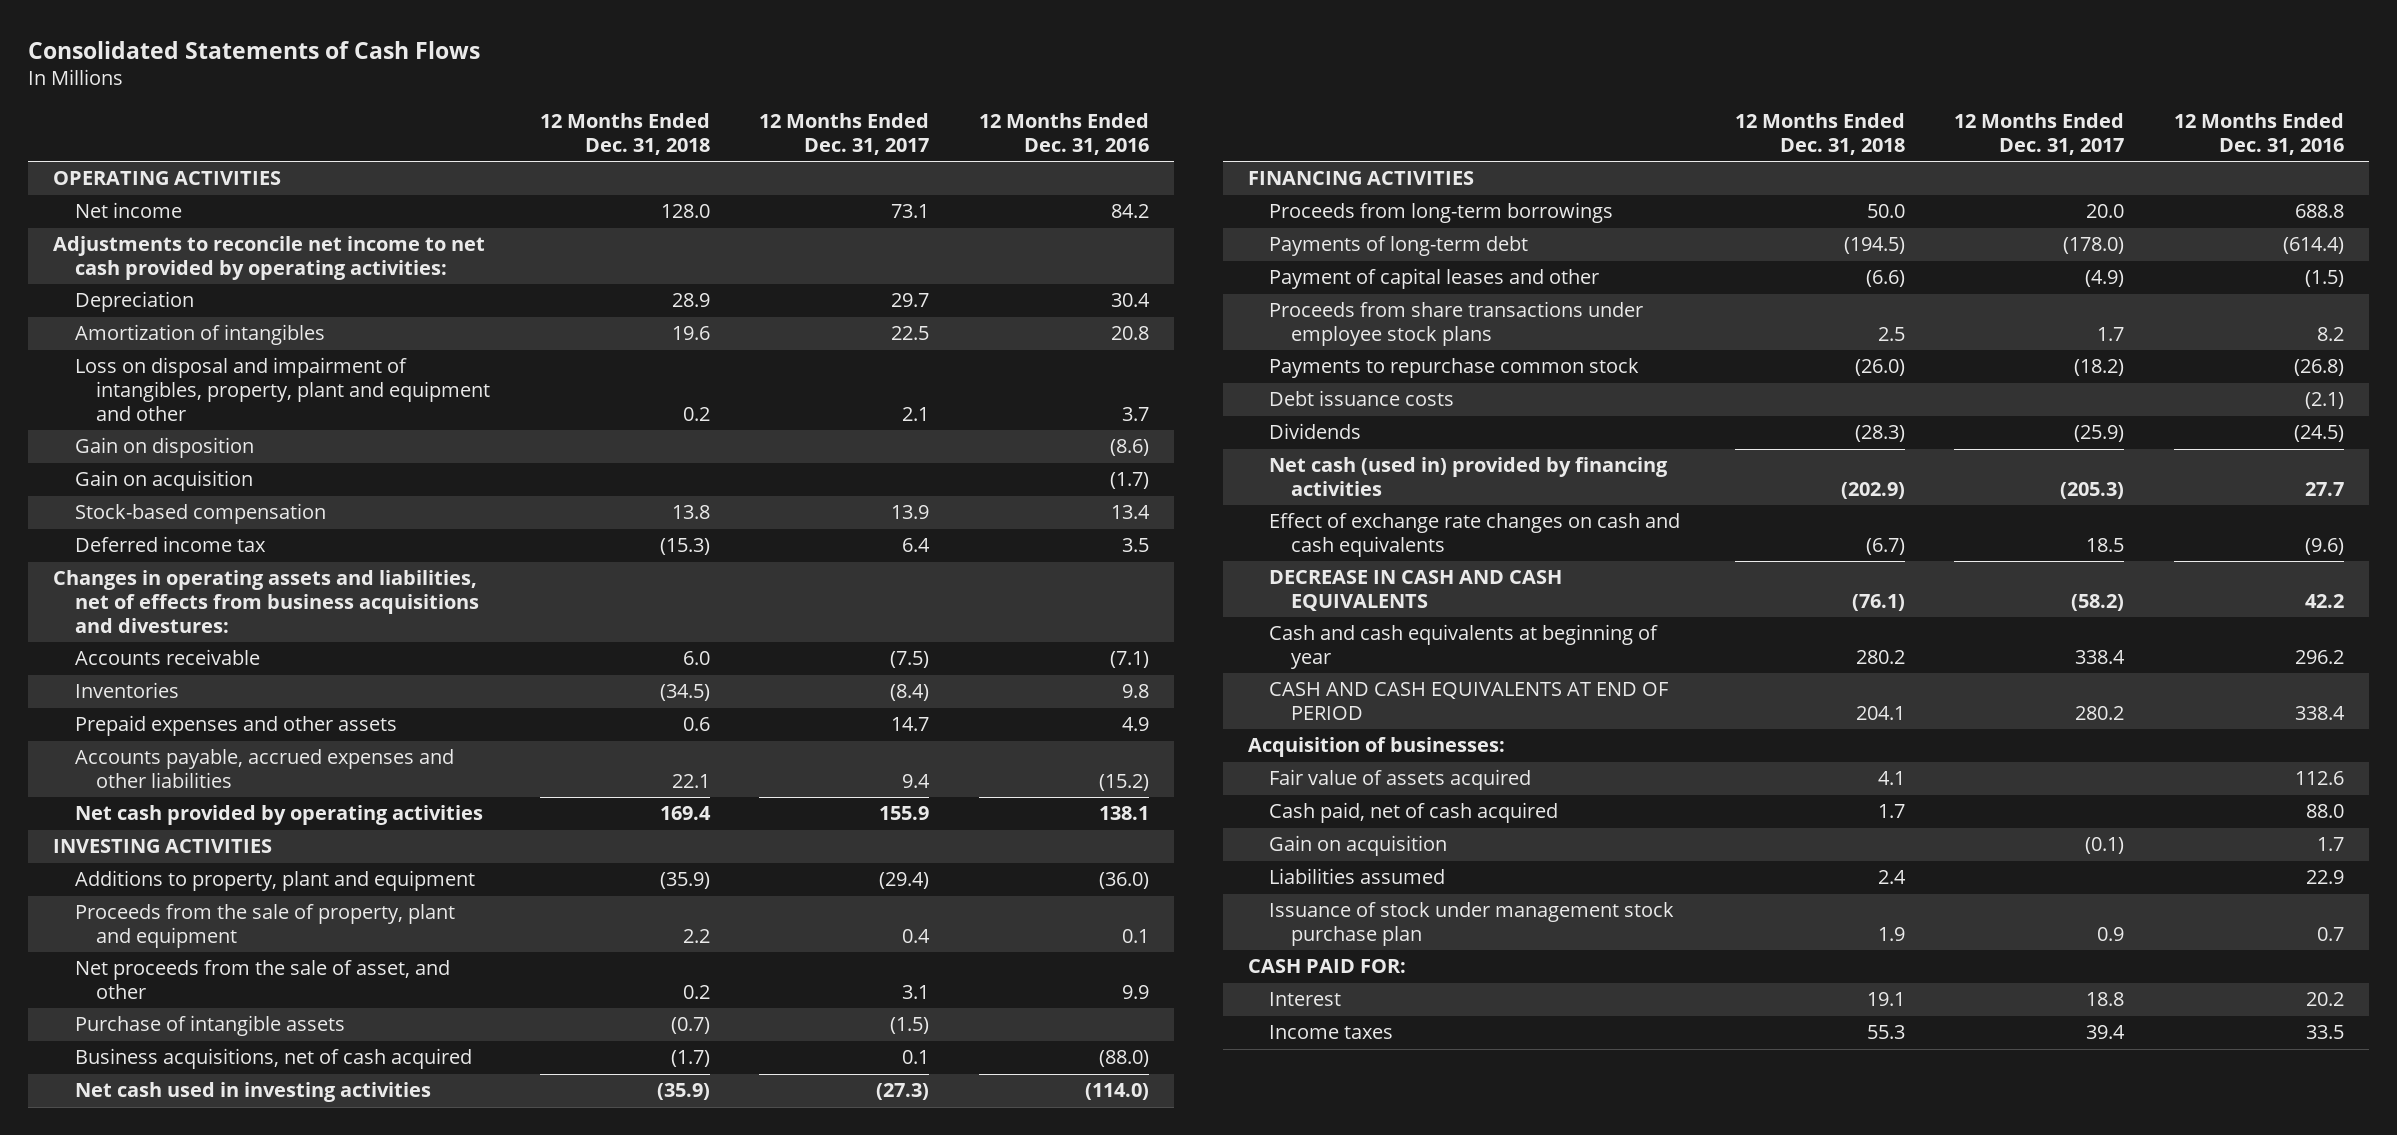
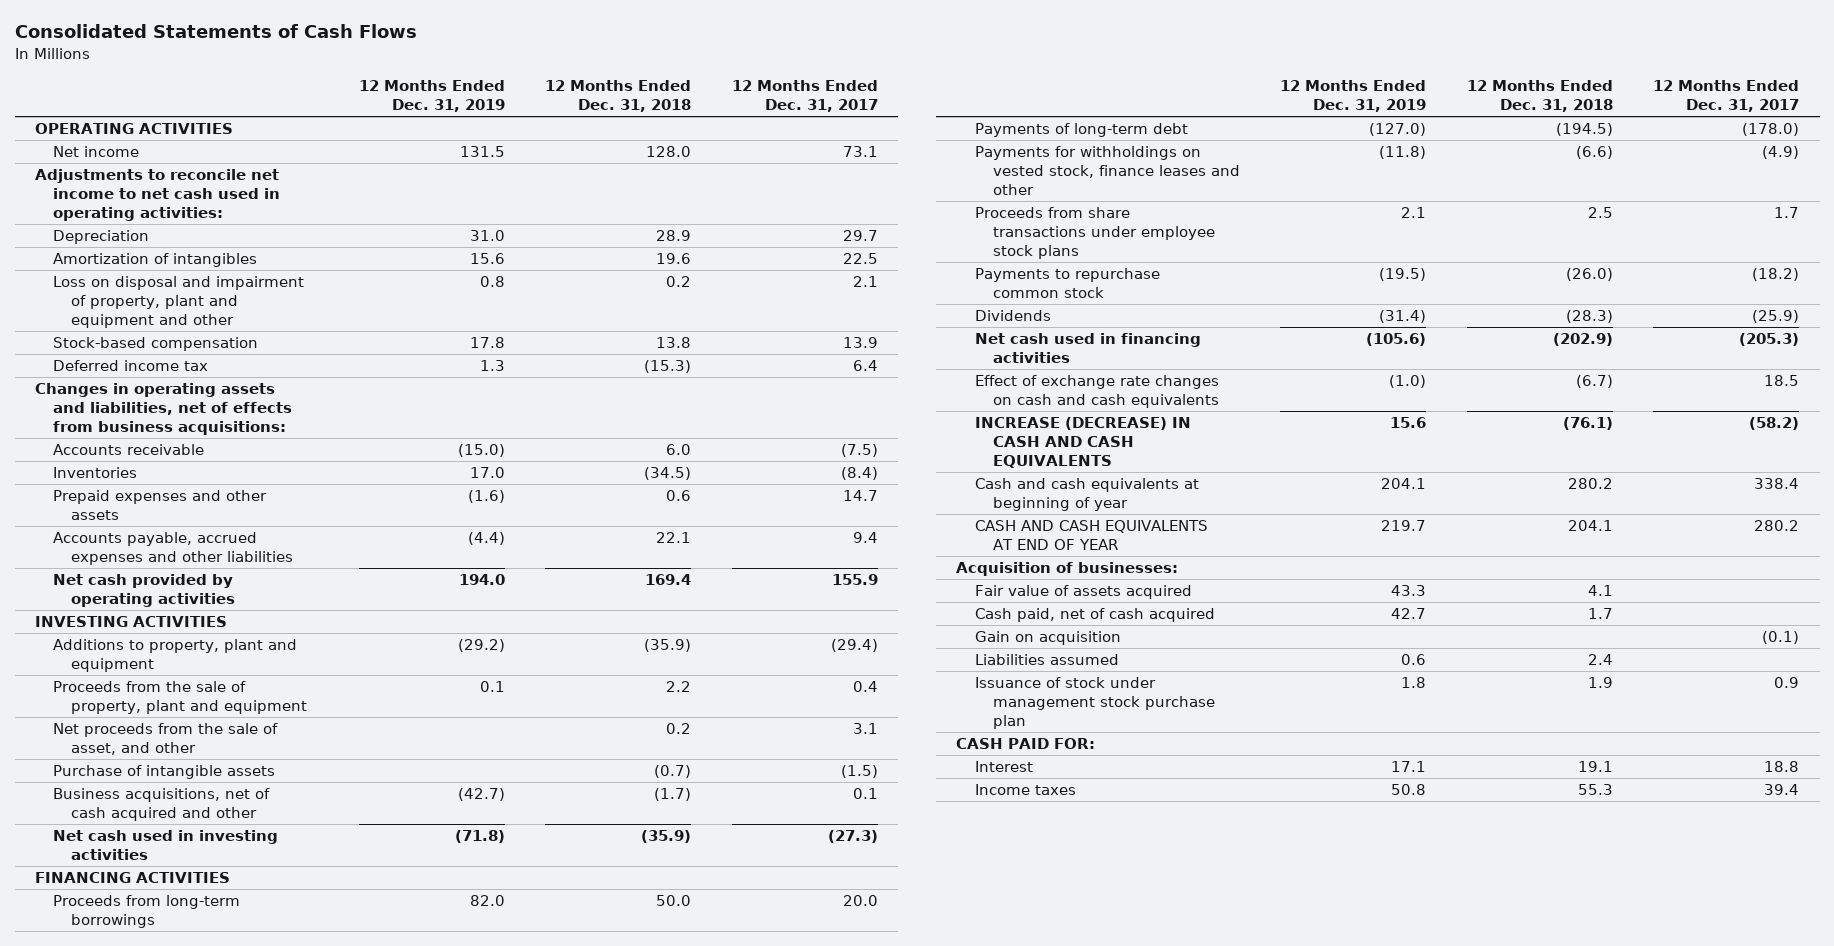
[978,113,1149,155] 12 Months Ended Dec. 31, 2016 -> none
none -> [358,80,505,113] 12 Months Ended Dec. 31, 2019
[52,236,485,280] Adjustments to reconcile net income to net cash provided by operating activities: -> [35,169,281,222] Adjustments to reconcile net income to net cash used in operating activities:
[74,437,254,459] Gain on disposition -> none
[74,470,253,492] Gain on acquisition -> none
[74,357,491,421] Loss on disposal and impairment of intangibles, property, plant and equipment and other -> [53,276,305,329] Loss on disposal and impairment of property, plant and equipment and other
[52,570,479,633] Changes in operating assets and liabilities, net of effects from business acquisitions and divestures: -> [35,383,293,436] Changes in operating assets and liabilities, net of effects from business acquisitions:
[74,1048,472,1070] Business acquisitions, net of cash acquired -> [53,788,271,822] Business acquisitions, net of cash acquired and other
[1269,268,1600,290] Payment of capital leases and other -> [974,146,1240,196] Payments for withholdings on vested stock, finance leases and other
[1269,390,1455,407] Debt issuance costs -> none
[1269,457,1669,496] Net cash (used in) provided by financing activities -> [974,333,1201,364] Net cash used in financing activities
[1269,570,1563,611] DECREASE IN CASH AND CASH EQUIVALENTS -> [974,417,1191,469] INCREASE (DECREASE) IN CASH AND CASH EQUIVALENTS
[1269,682,1669,720] CASH AND CASH EQUIVALENTS AT END OF PERIOD -> [974,520,1208,551] CASH AND CASH EQUIVALENTS AT END OF YEAR

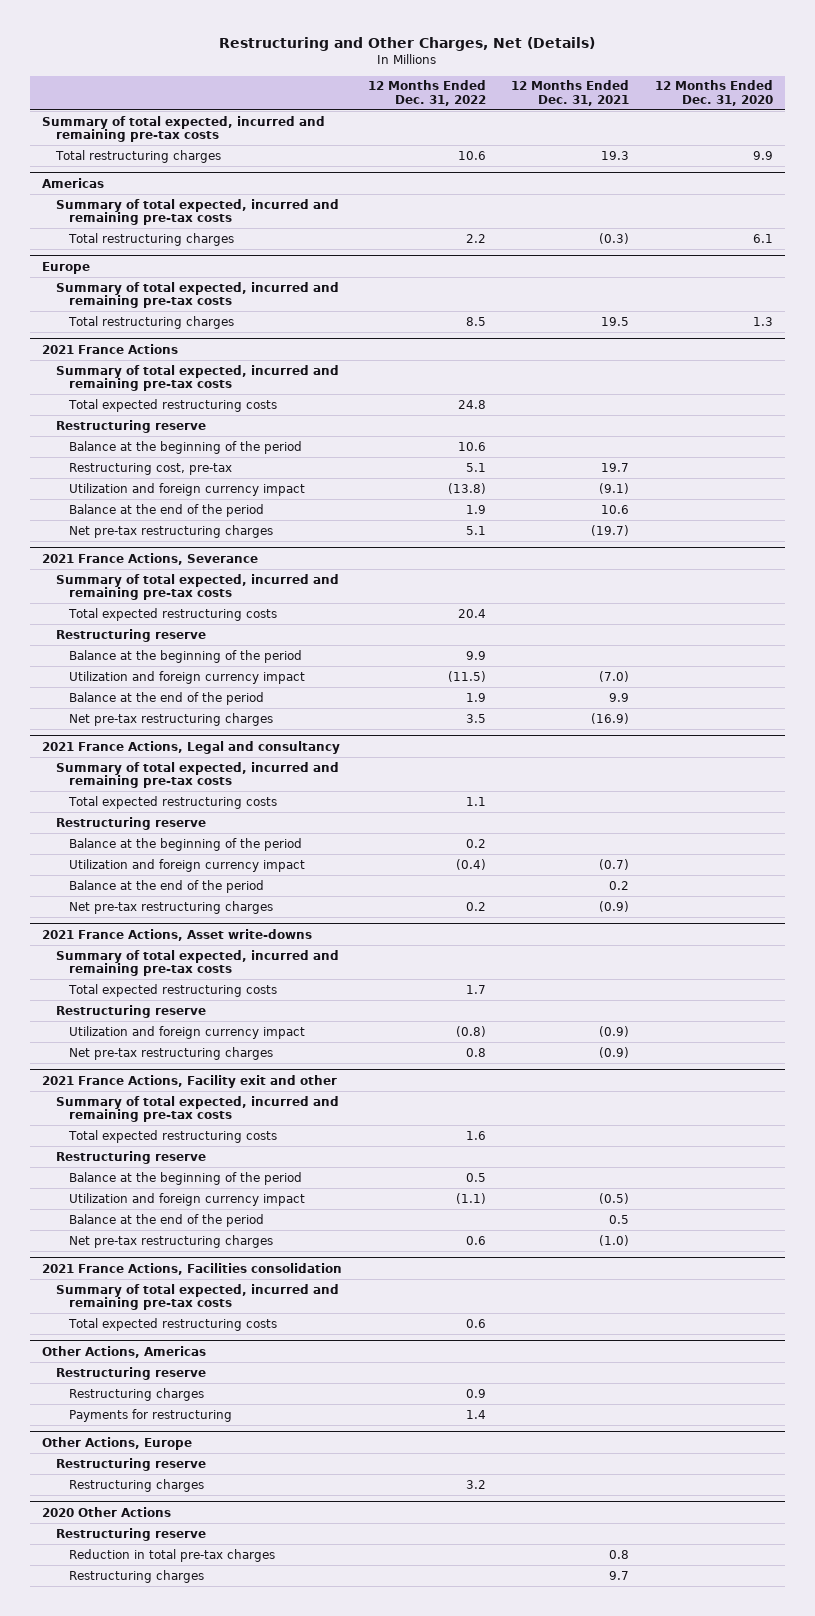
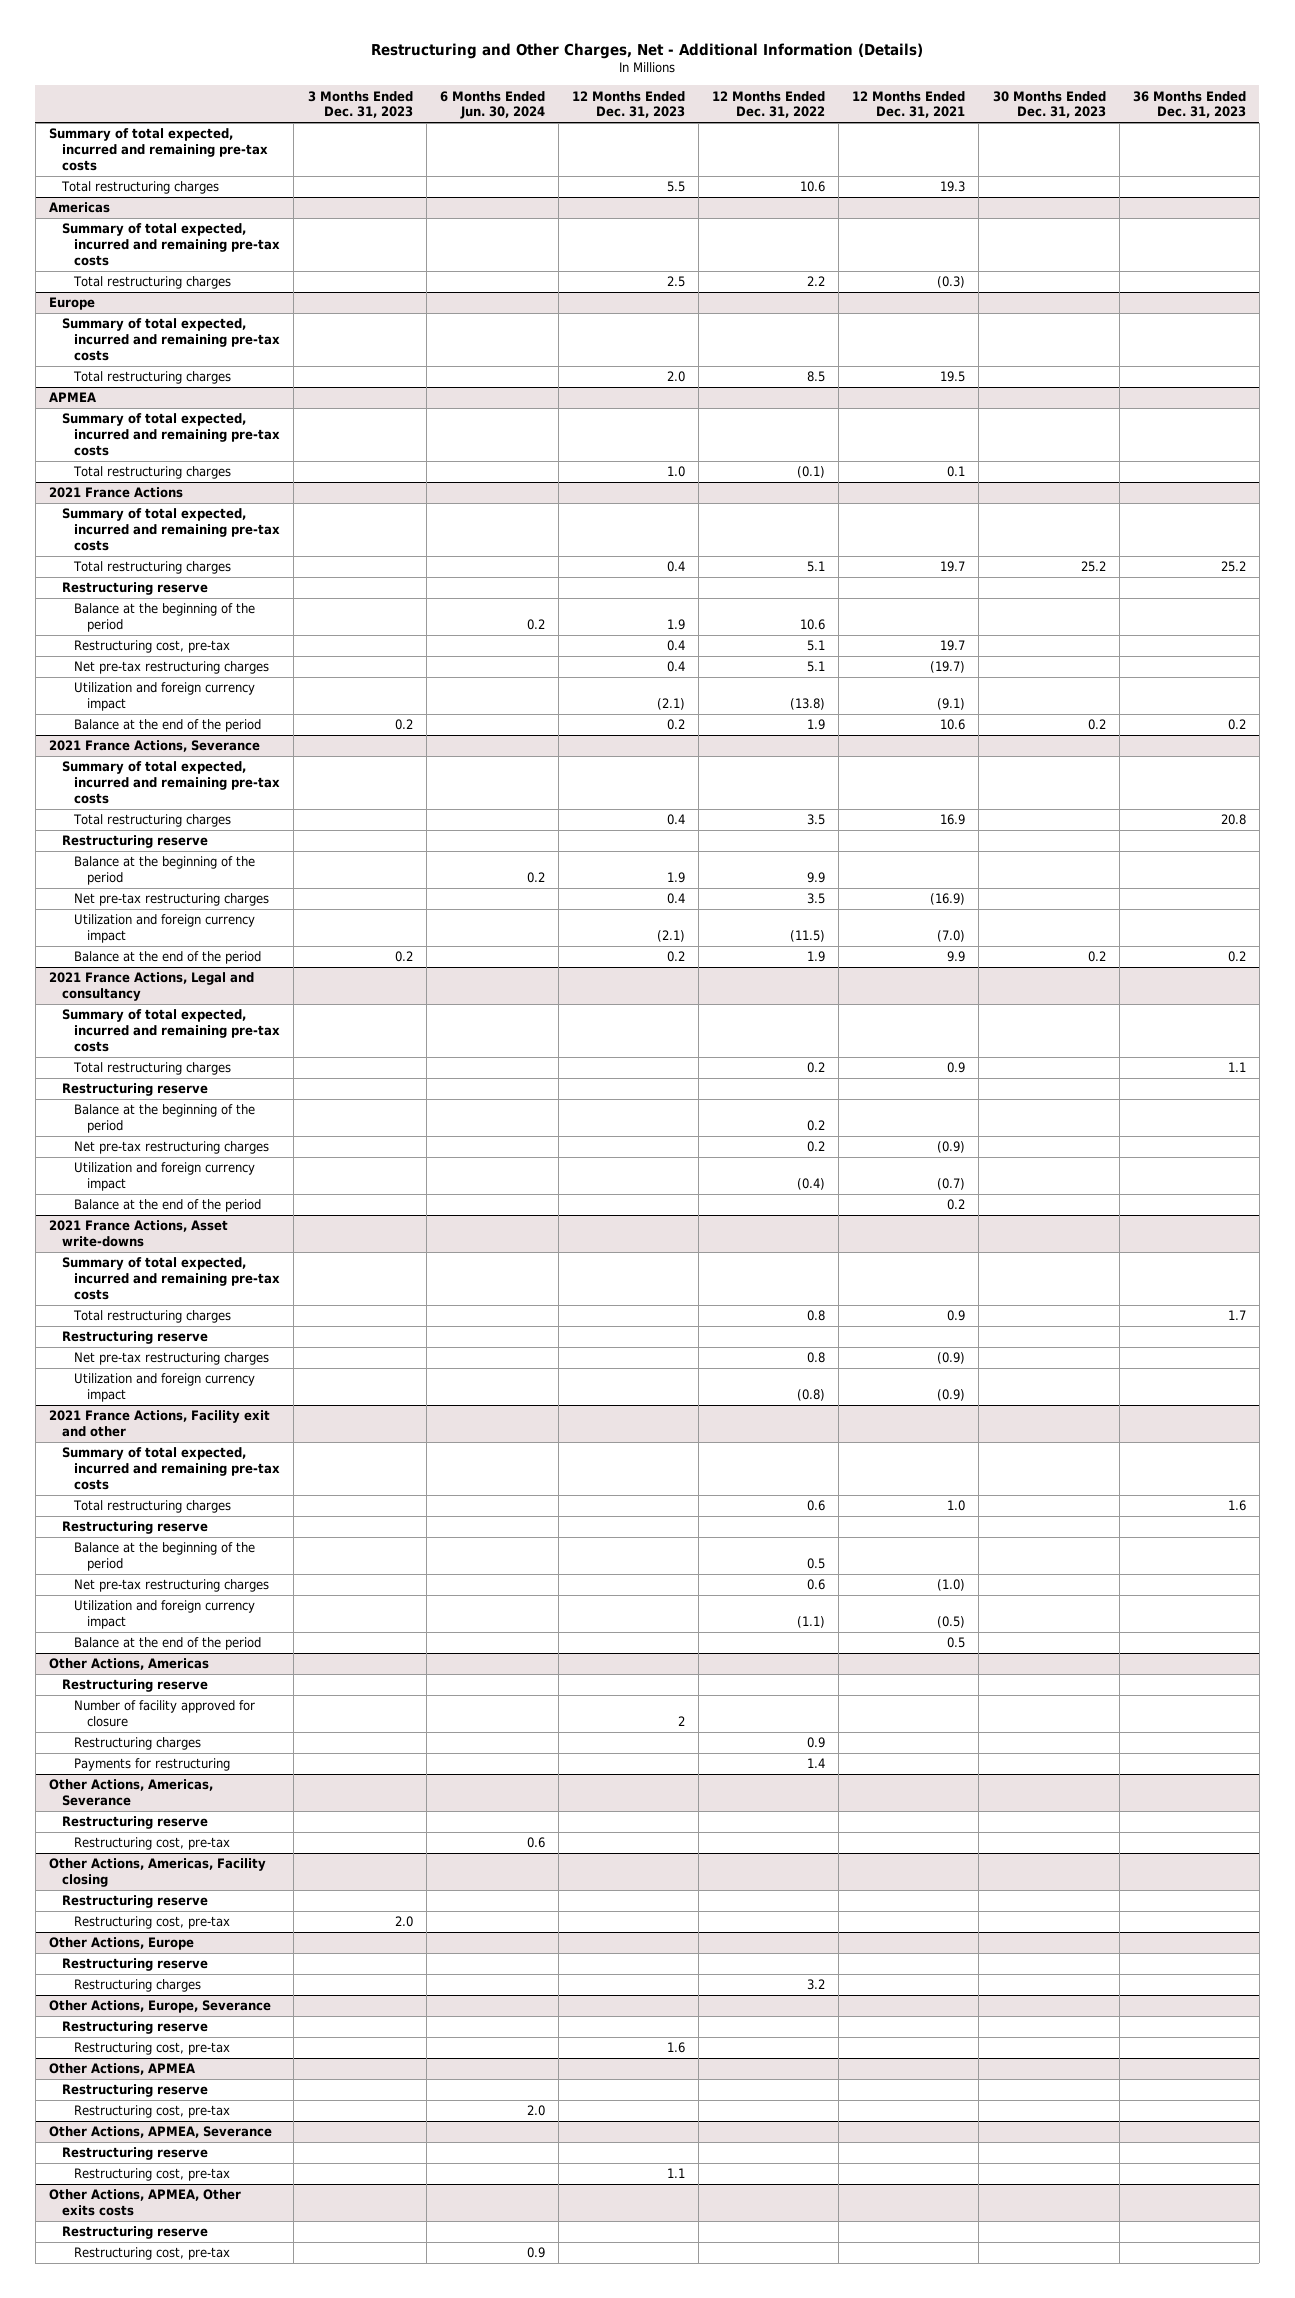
[219,36,596,51] Restructuring and Other Charges, Net (Details) -> [371,43,924,60] Restructuring and Other Charges, Net - Additional Information (Details)
[654,80,773,106] 12 Months Ended Dec. 31, 2020 -> none
none -> [307,90,413,119] 3 Months Ended Dec. 31, 2023
none -> [439,90,545,120] 6 Months Ended Jun. 30, 2024
none -> [571,90,685,119] 12 Months Ended Dec. 31, 2023
none -> [992,90,1106,119] 30 Months Ended Dec. 31, 2023
none -> [1132,90,1246,119] 36 Months Ended Dec. 31, 2023
none -> [48,392,96,403] APMEA
none -> [61,413,281,456] Summary of total expected, incurred and remaining pre-tax costs
none -> [73,466,232,480] Total restructuring charges
[67,398,277,412] Total expected restructuring costs -> none
none -> [73,561,232,575] Total restructuring charges
[68,524,273,538] Net pre-tax restructuring charges -> [74,661,270,675] Net pre-tax restructuring charges
[67,607,277,621] Total expected restructuring costs -> none
none -> [73,814,232,828] Total restructuring charges
[68,712,273,726] Net pre-tax restructuring charges -> [74,893,270,907] Net pre-tax restructuring charges
[67,795,277,809] Total expected restructuring costs -> none
none -> [73,1062,232,1076] Total restructuring charges
[68,900,273,914] Net pre-tax restructuring charges -> [74,1141,270,1155] Net pre-tax restructuring charges
[67,983,277,997] Total expected restructuring costs -> none
none -> [73,1310,232,1324] Total restructuring charges
[68,1025,305,1039] Utilization and foreign currency impact -> [74,1373,256,1402] Utilization and foreign currency impact
[67,1129,277,1143] Total expected restructuring costs -> none
none -> [73,1500,232,1514] Total restructuring charges
[68,1234,273,1248] Net pre-tax restructuring charges -> [74,1579,270,1593] Net pre-tax restructuring charges
[42,1262,343,1275] 2021 France Actions, Facilities consolidation -> none
[55,1283,339,1311] Summary of total expected, incurred and remaining pre-tax costs -> none
[67,1317,277,1331] Total expected restructuring costs -> none
none -> [74,1700,256,1727] Number of facility approved for closure
none -> [48,1779,213,1806] Other Actions, Americas, Severance
none -> [61,1816,208,1830] Restructuring reserve
none -> [74,1837,231,1851] Restructuring cost, pre-tax
none -> [48,1858,266,1887] Other Actions, Americas, Facility closing
none -> [61,1895,208,1909] Restructuring reserve
none -> [74,1916,231,1930] Restructuring cost, pre-tax
[42,1506,172,1517] 2020 Other Actions -> none
none -> [48,2000,271,2014] Other Actions, Europe, Severance
[68,1548,275,1562] Reduction in total pre-tax charges -> none
[68,1569,204,1583] Restructuring charges -> none
none -> [74,2042,231,2056] Restructuring cost, pre-tax
none -> [48,2063,195,2076] Other Actions, APMEA
none -> [61,2084,208,2098] Restructuring reserve
none -> [74,2105,231,2119] Restructuring cost, pre-tax
none -> [48,2126,272,2139] Other Actions, APMEA, Severance
none -> [61,2147,208,2161] Restructuring reserve
none -> [74,2168,231,2182] Restructuring cost, pre-tax
none -> [48,2189,241,2216] Other Actions, APMEA, Other exits costs
none -> [61,2226,208,2240] Restructuring reserve
none -> [74,2247,231,2261] Restructuring cost, pre-tax

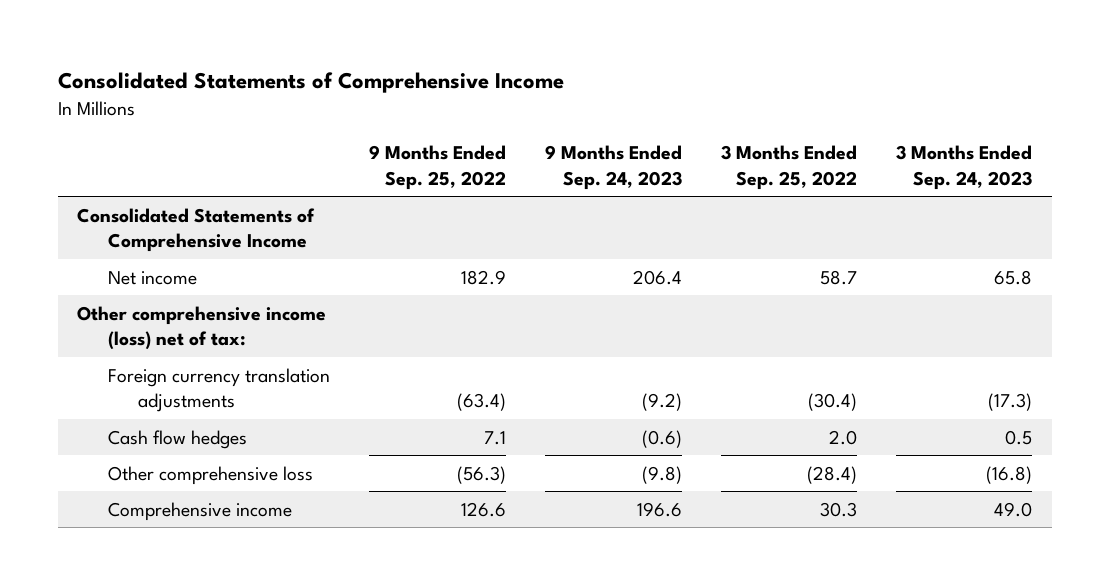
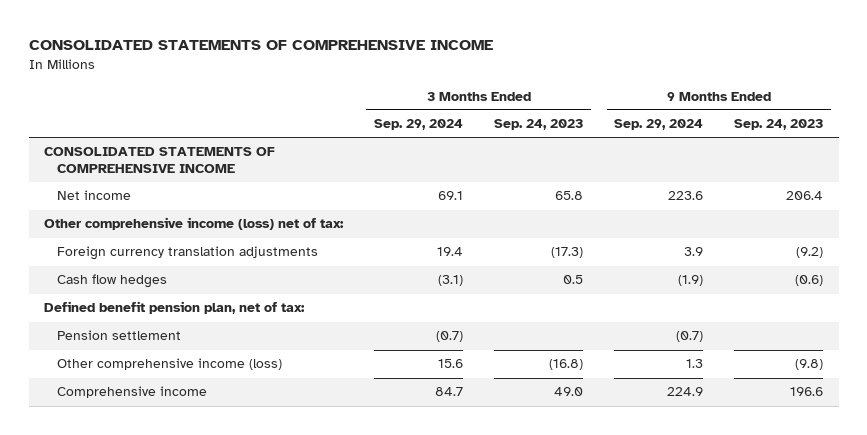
[57,72,564,94] Consolidated Statements of Comprehensive Income -> [28,39,493,50] CONSOLIDATED STATEMENTS OF COMPREHENSIVE INCOME
[368,145,506,190] 9 Months Ended Sep. 25, 2022 -> none
[720,145,857,190] 3 Months Ended Sep. 25, 2022 -> none
none -> [374,119,464,131] Sep. 29, 2024
none -> [614,119,704,131] Sep. 29, 2024
[77,207,316,252] Consolidated Statements of Comprehensive Income -> [44,147,276,174] CONSOLIDATED STATEMENTS OF COMPREHENSIVE INCOME
none -> [44,301,306,315] Defined benefit pension plan, net of tax:
none -> [56,330,181,341] Pension settlement
[107,465,313,485] Other comprehensive loss -> [56,358,282,371] Other comprehensive income (loss)

